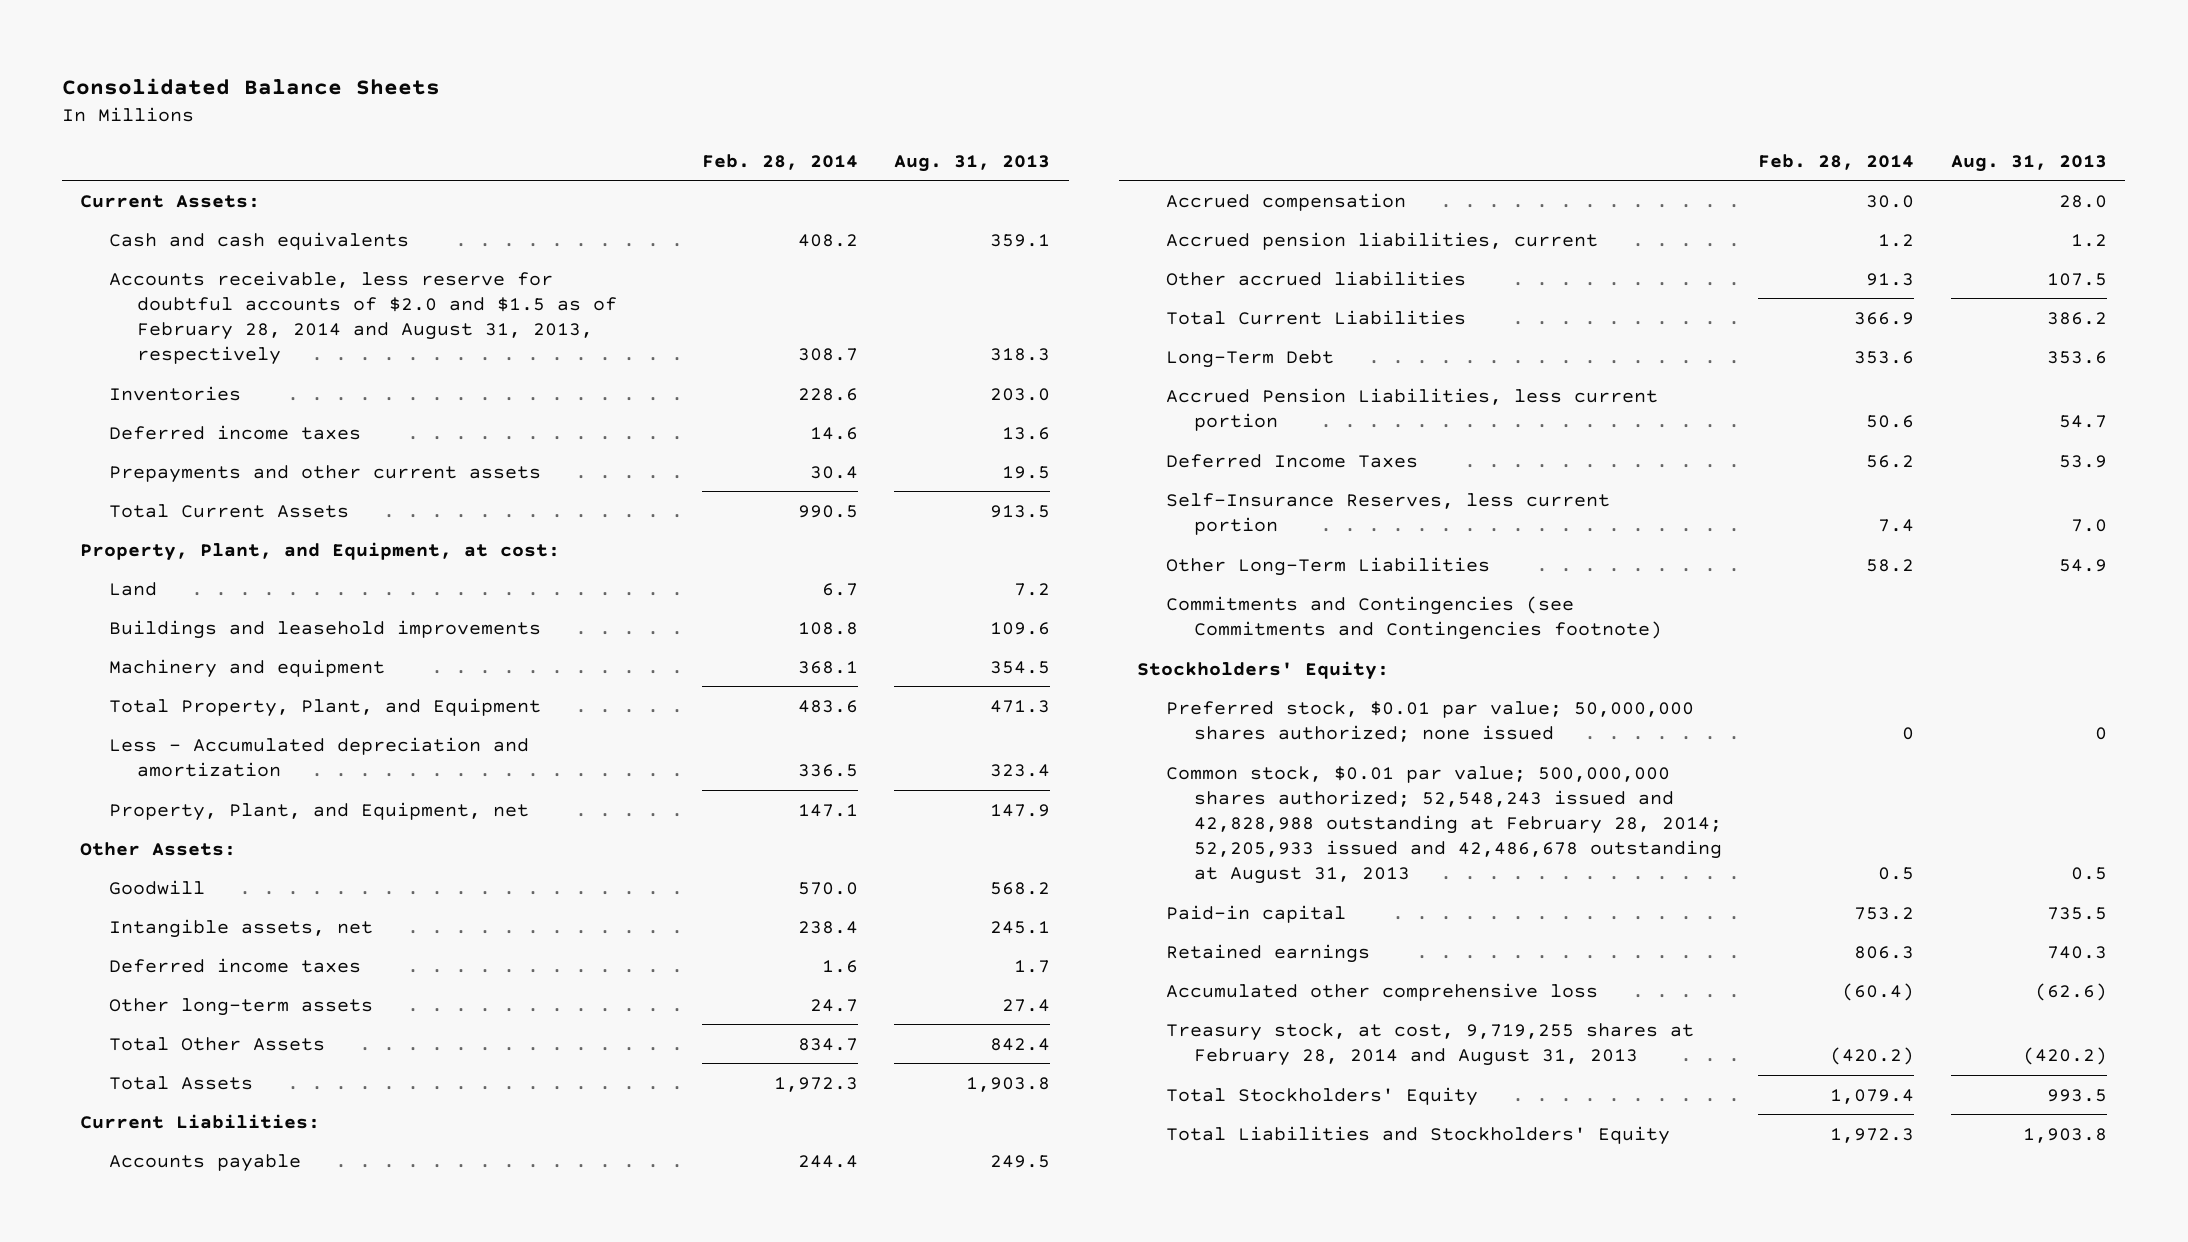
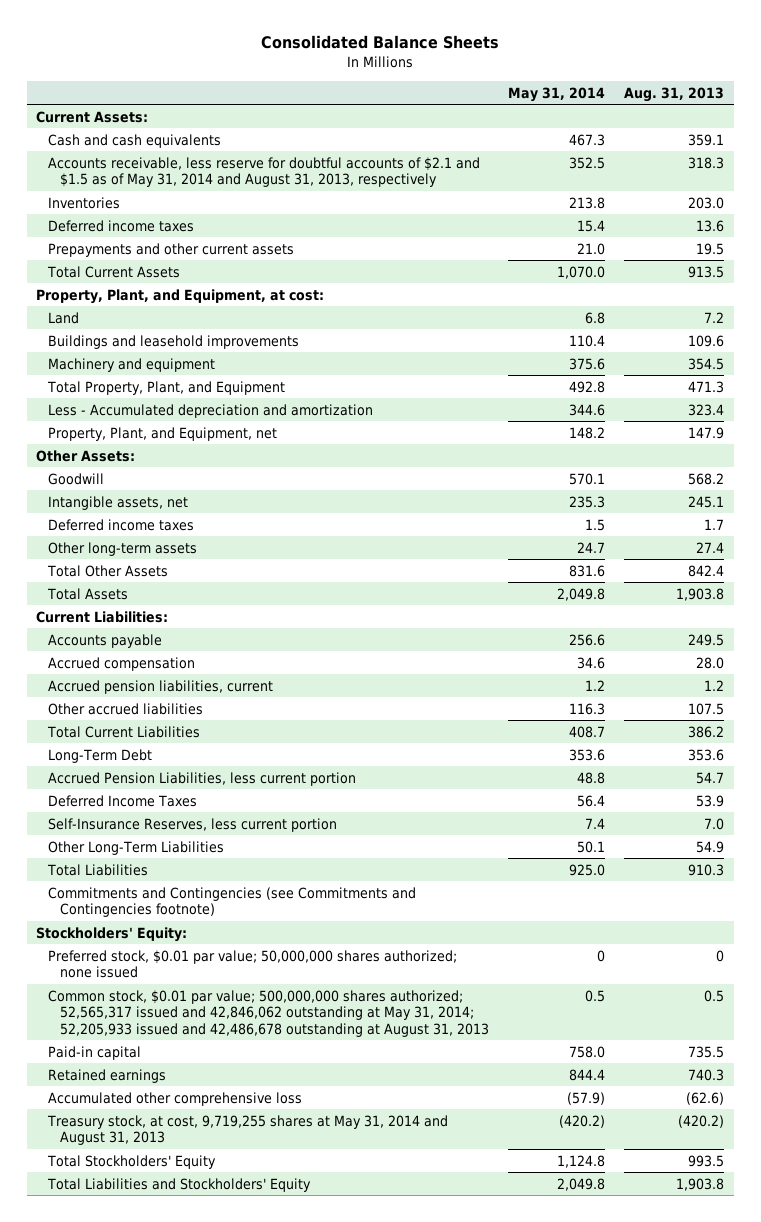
[701,153,858,170] Feb. 28, 2014 -> none
none -> [508,86,606,102] May 31, 2014
[108,270,618,366] Accounts receivable, less reserve for doubtful accounts of $2.0 and $1.5 as of February 28, 2014 and August 31, 2013, respectively -> [48,156,481,188] Accounts receivable, less reserve for doubtful accounts of $2.1 and $1.5 as of May 31, 2014 and August 31, 2013, respectively
none -> [47,863,149,876] Total Liabilities
[1165,765,1722,885] Common stock, $0.01 par value; 500,000,000 shares authorized; 52,548,243 issued and 42,828,988 outstanding at February 28, 2014; 52,205,933 issued and 42,486,678 outstanding at August 31, 2013 -> [48,989,489,1037] Common stock, $0.01 par value; 500,000,000 shares authorized; 52,565,317 issued and 42,846,062 outstanding at May 31, 2014; 52,205,933 issued and 42,486,678 outstanding at August 31, 2013
[1165,1022,1694,1066] Treasury stock, at cost, 9,719,255 shares at February 28, 2014 and August 31, 2013 -> [47,1114,449,1146] Treasury stock, at cost, 9,719,255 shares at May 31, 2014 and August 31, 2013

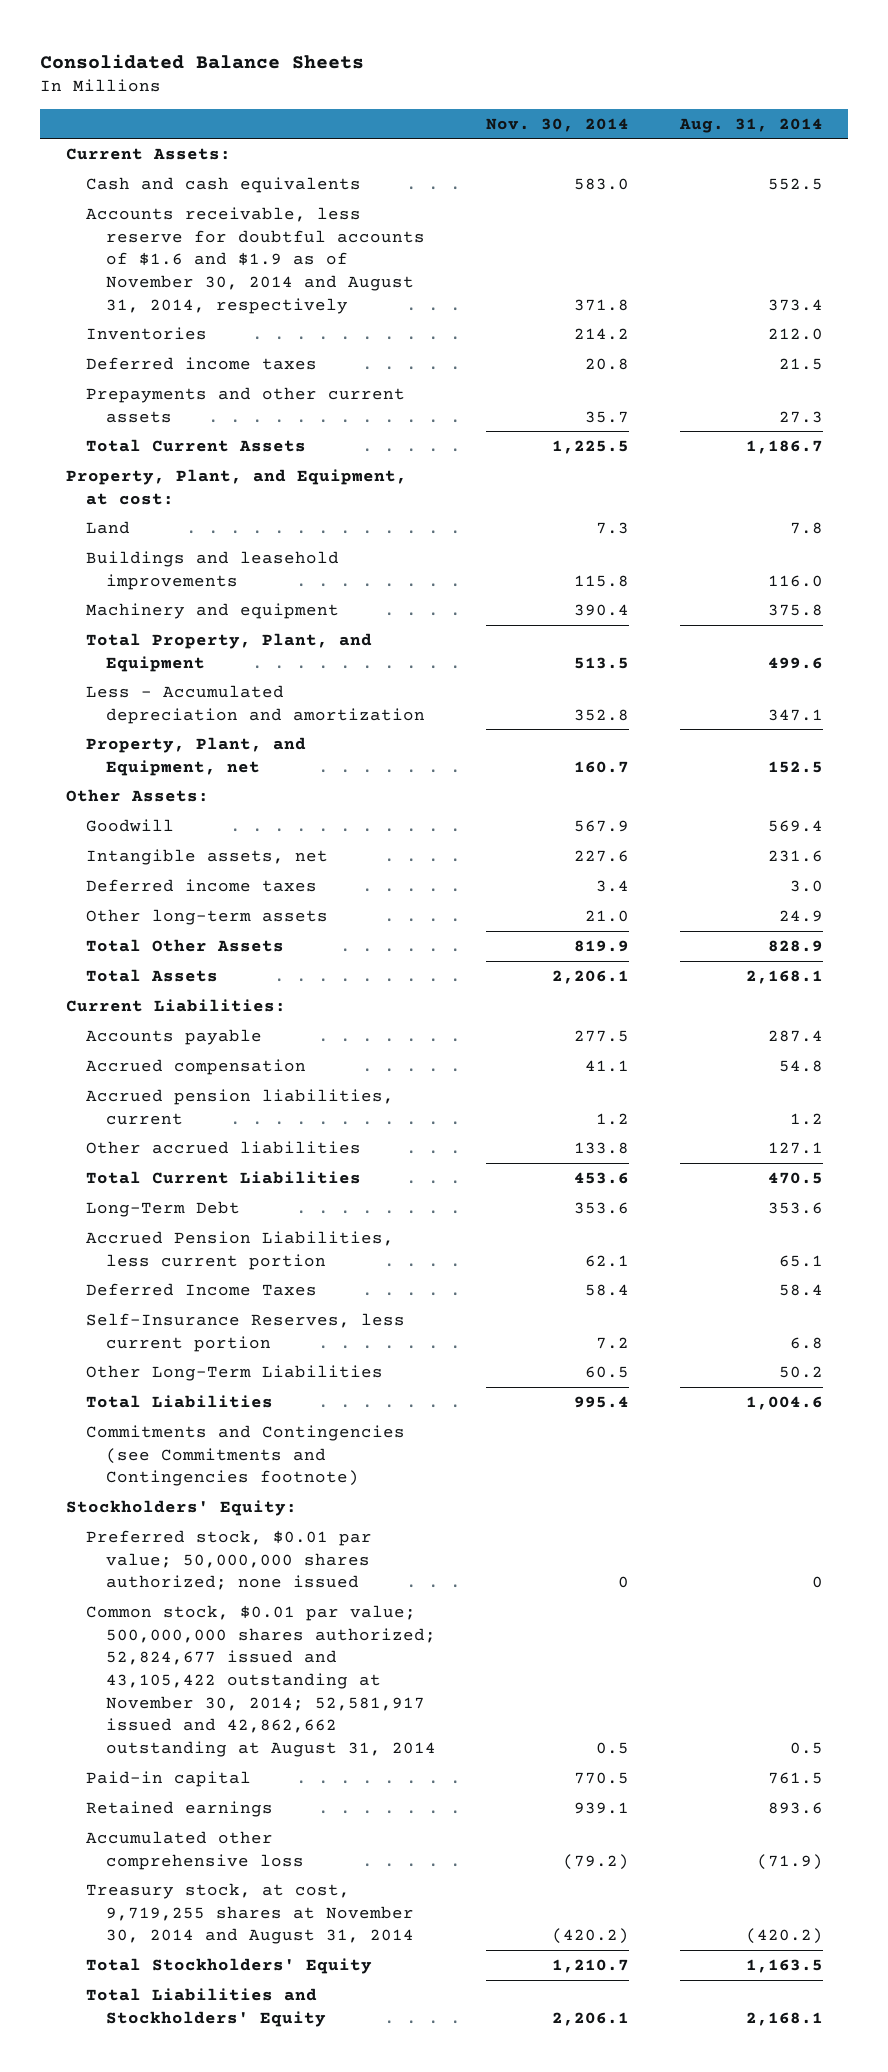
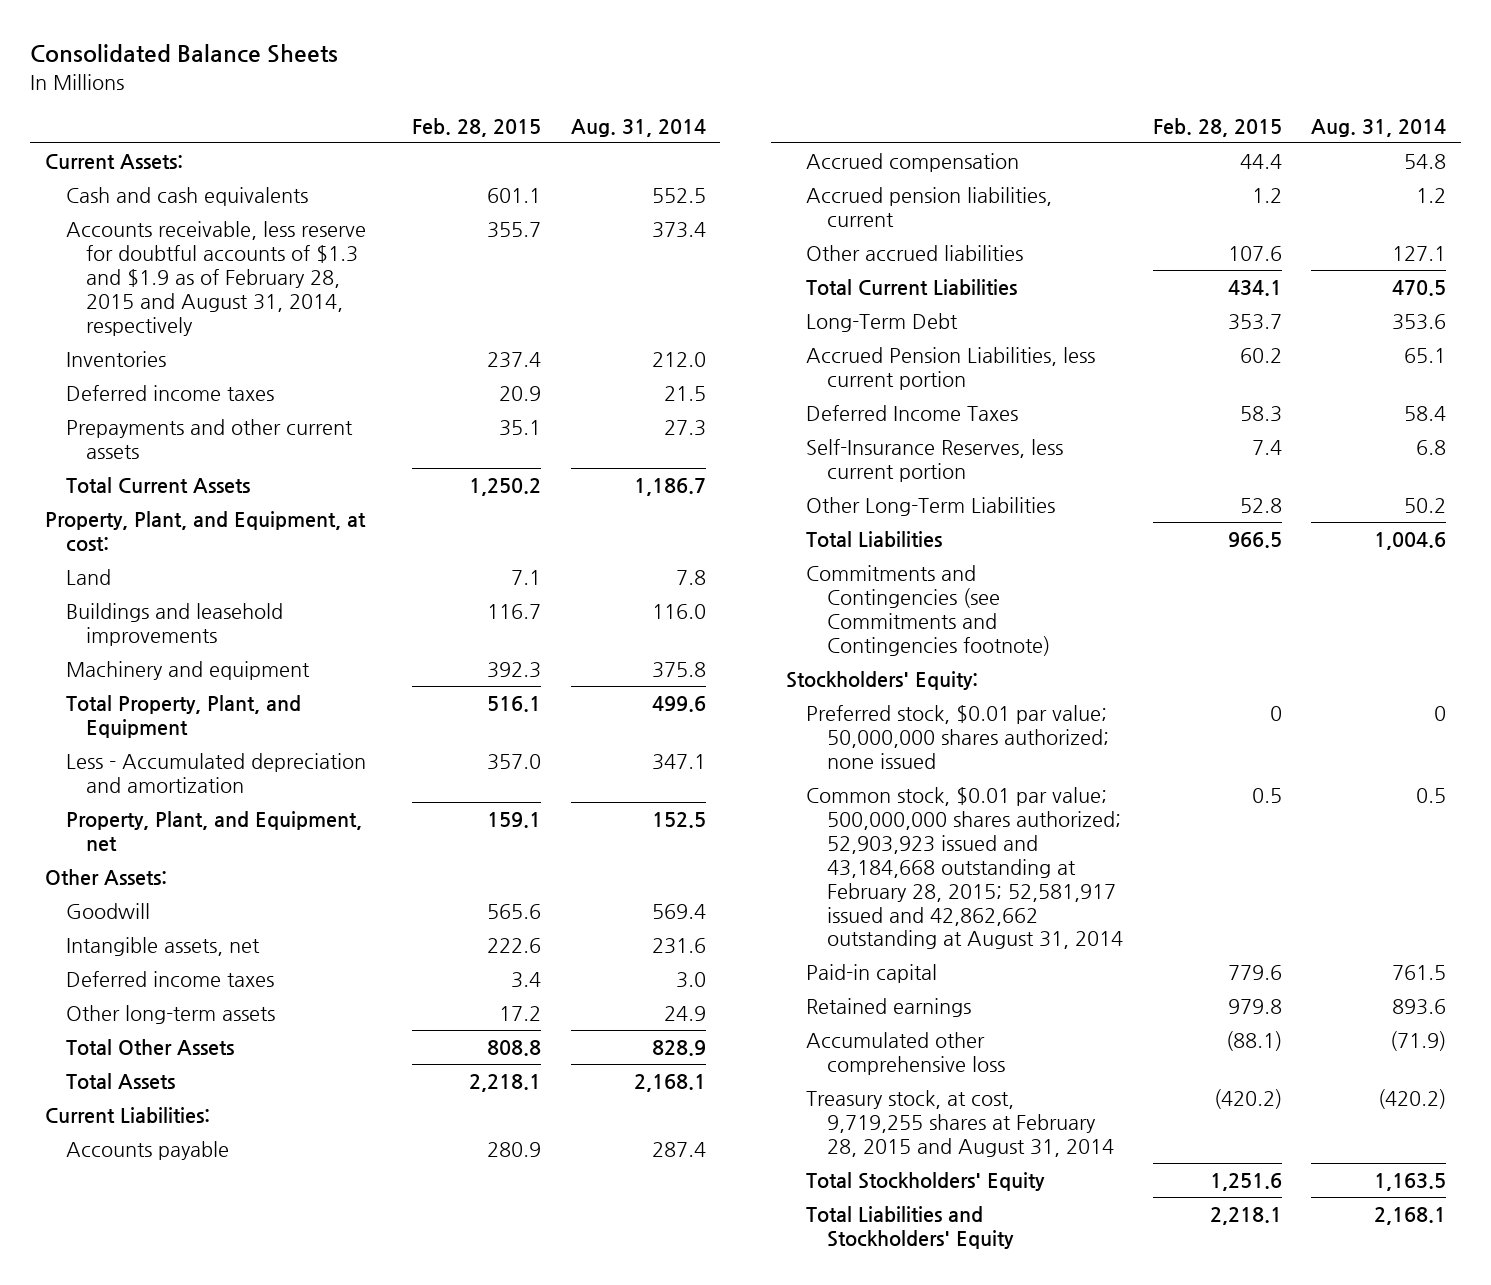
[486,117,630,132] Nov. 30, 2014 -> none
none -> [411,117,541,137] Feb. 28, 2015
[85,206,425,314] Accounts receivable, less reserve for doubtful accounts of $1.6 and $1.9 as of November 30, 2014 and August 31, 2014, respectively -> [65,221,366,336] Accounts receivable, less reserve for doubtful accounts of $1.3 and $1.9 as of February 28, 2015 and August 31, 2014, respectively
[85,1604,436,1757] Common stock, $0.01 par value; 500,000,000 shares authorized; 52,824,677 issued and 43,105,422 outstanding at November 30, 2014; 52,581,917 issued and 42,862,662 outstanding at August 31, 2014 -> [806,787,1124,950] Common stock, $0.01 par value; 500,000,000 shares authorized; 52,903,923 issued and 43,184,668 outstanding at February 28, 2015; 52,581,917 issued and 42,862,662 outstanding at August 31, 2014
[85,1882,414,1945] Treasury stock, at cost, 9,719,255 shares at November 30, 2014 and August 31, 2014 -> [806,1090,1115,1157] Treasury stock, at cost, 9,719,255 shares at February 28, 2015 and August 31, 2014

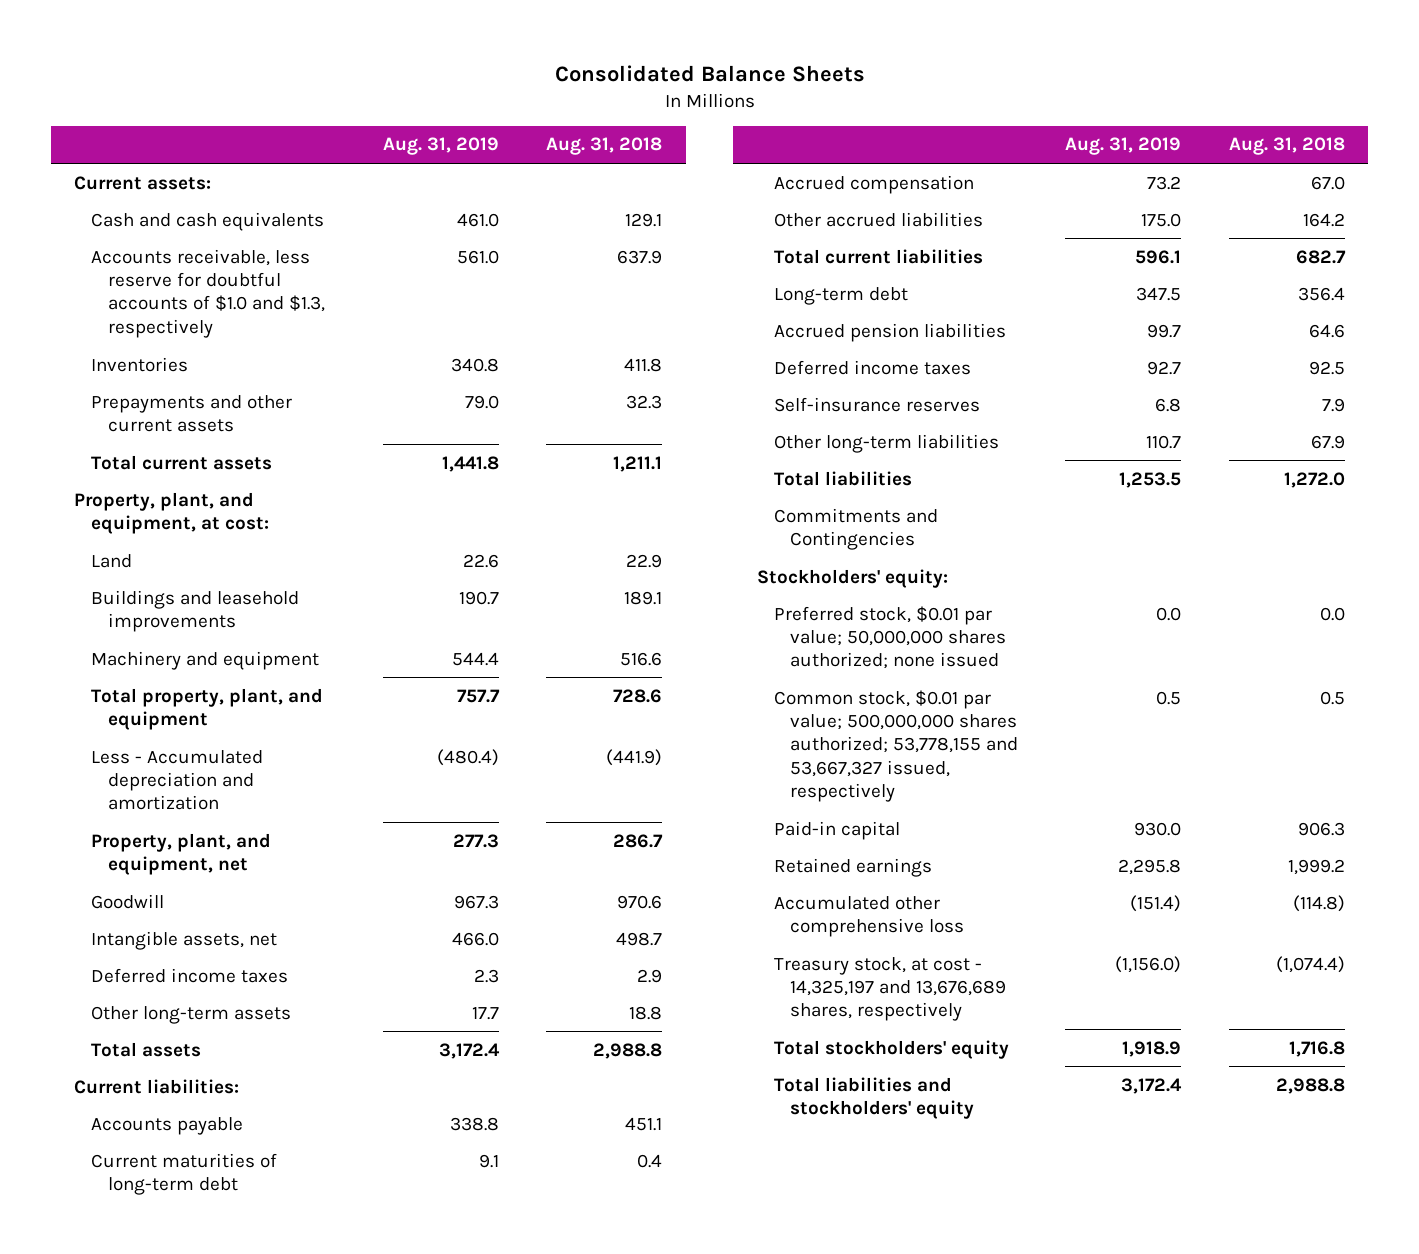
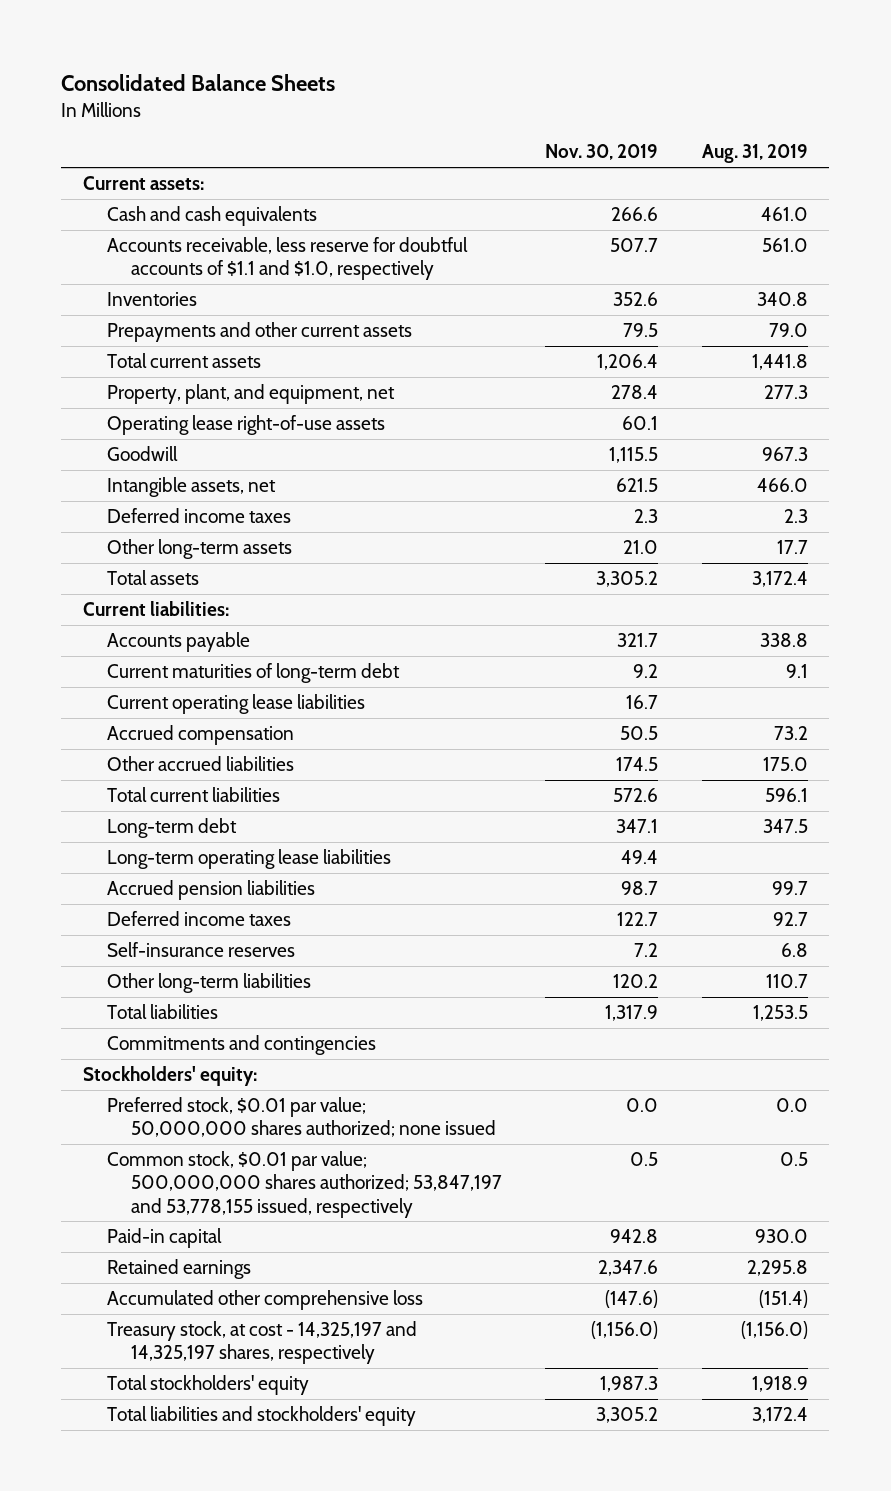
[546,137,663,156] Aug. 31, 2018 -> none
none -> [545,144,659,161] Nov. 30, 2019
[91,248,325,338] Accounts receivable, less reserve for doubtful accounts of $1.0 and $1.3, respectively -> [107,237,469,281] Accounts receivable, less reserve for doubtful accounts of $1.1 and $1.0, respectively
[74,491,270,535] Property, plant, and equipment, at cost: -> none
[91,553,133,568] Land -> none
[91,589,300,633] Buildings and leasehold improvements -> none
[91,650,320,670] Machinery and equipment -> none
[91,687,324,731] Total property, plant, and equipment -> none
[91,749,264,811] Less - Accumulated depreciation and amortization -> none
none -> [107,415,386,436] Operating lease right-of-use assets
none -> [107,694,366,715] Current operating lease liabilities
none -> [107,849,392,870] Long-term operating lease liabilities
[773,507,938,551] Commitments and Contingencies -> [107,1035,377,1056] Commitments and contingencies
[773,689,1019,803] Common stock, $0.01 par value; 500,000,000 shares authorized; 53,778,155 and 53,667,327 issued, respectively -> [107,1151,503,1218] Common stock, $0.01 par value; 500,000,000 shares authorized; 53,847,197 and 53,778,155 issued, respectively
[773,956,1007,1022] Treasury stock, at cost - 14,325,197 and 13,676,689 shares, respectively -> [107,1321,418,1365] Treasury stock, at cost - 14,325,197 and 14,325,197 shares, respectively

